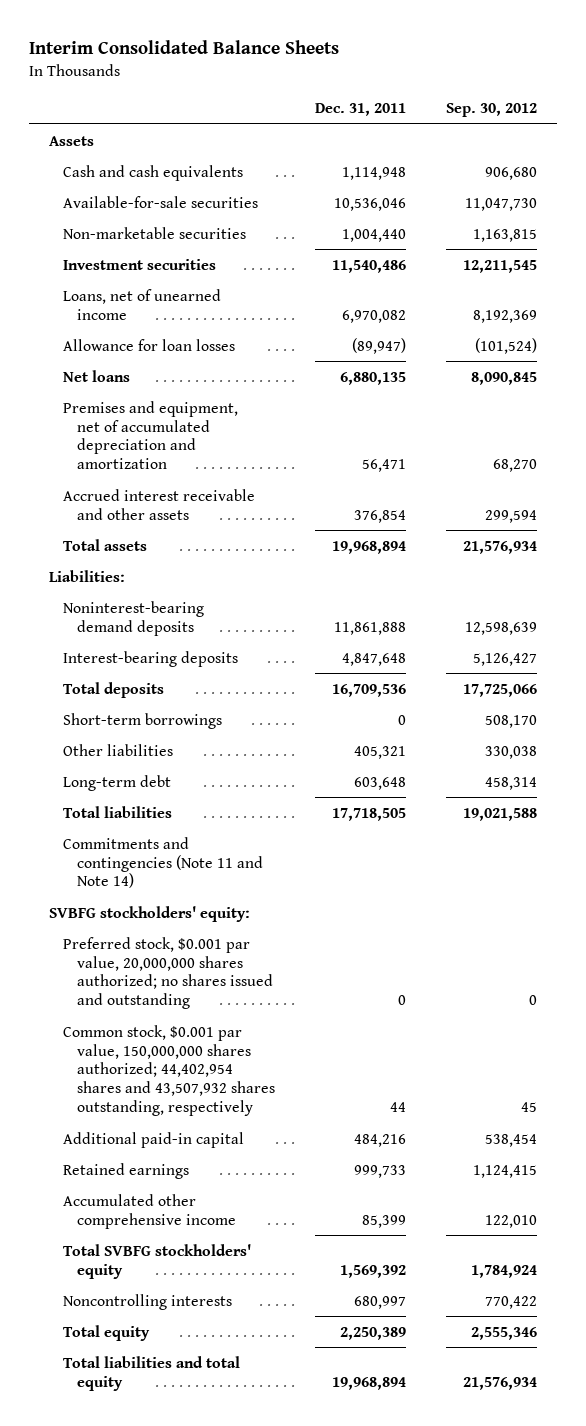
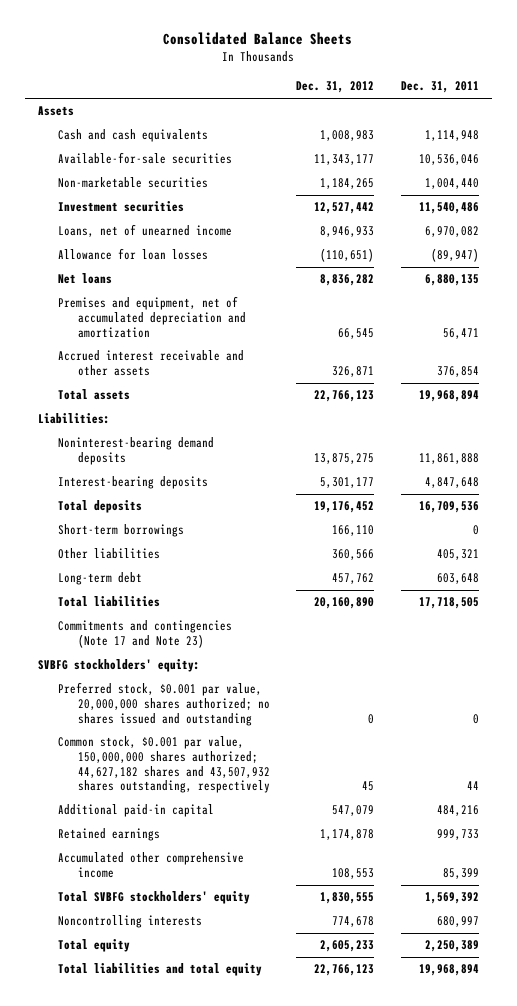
[28,40,339,55] Interim Consolidated Balance Sheets -> [163,32,353,46] Consolidated Balance Sheets
[445,102,537,117] Sep. 30, 2012 -> none
none -> [296,81,375,94] Dec. 31, 2012
[62,836,263,889] Commitments and contingencies (Note 11 and Note 14) -> [57,620,232,649] Commitments and contingencies (Note 17 and Note 23)
[62,1024,275,1117] Common stock, $0.001 par value, 150,000,000 shares authorized; 44,402,954 shares and 43,507,932 shares outstanding, respectively -> [57,736,271,794] Common stock, $0.001 par value, 150,000,000 shares authorized; 44,627,182 shares and 43,507,932 shares outstanding, respectively

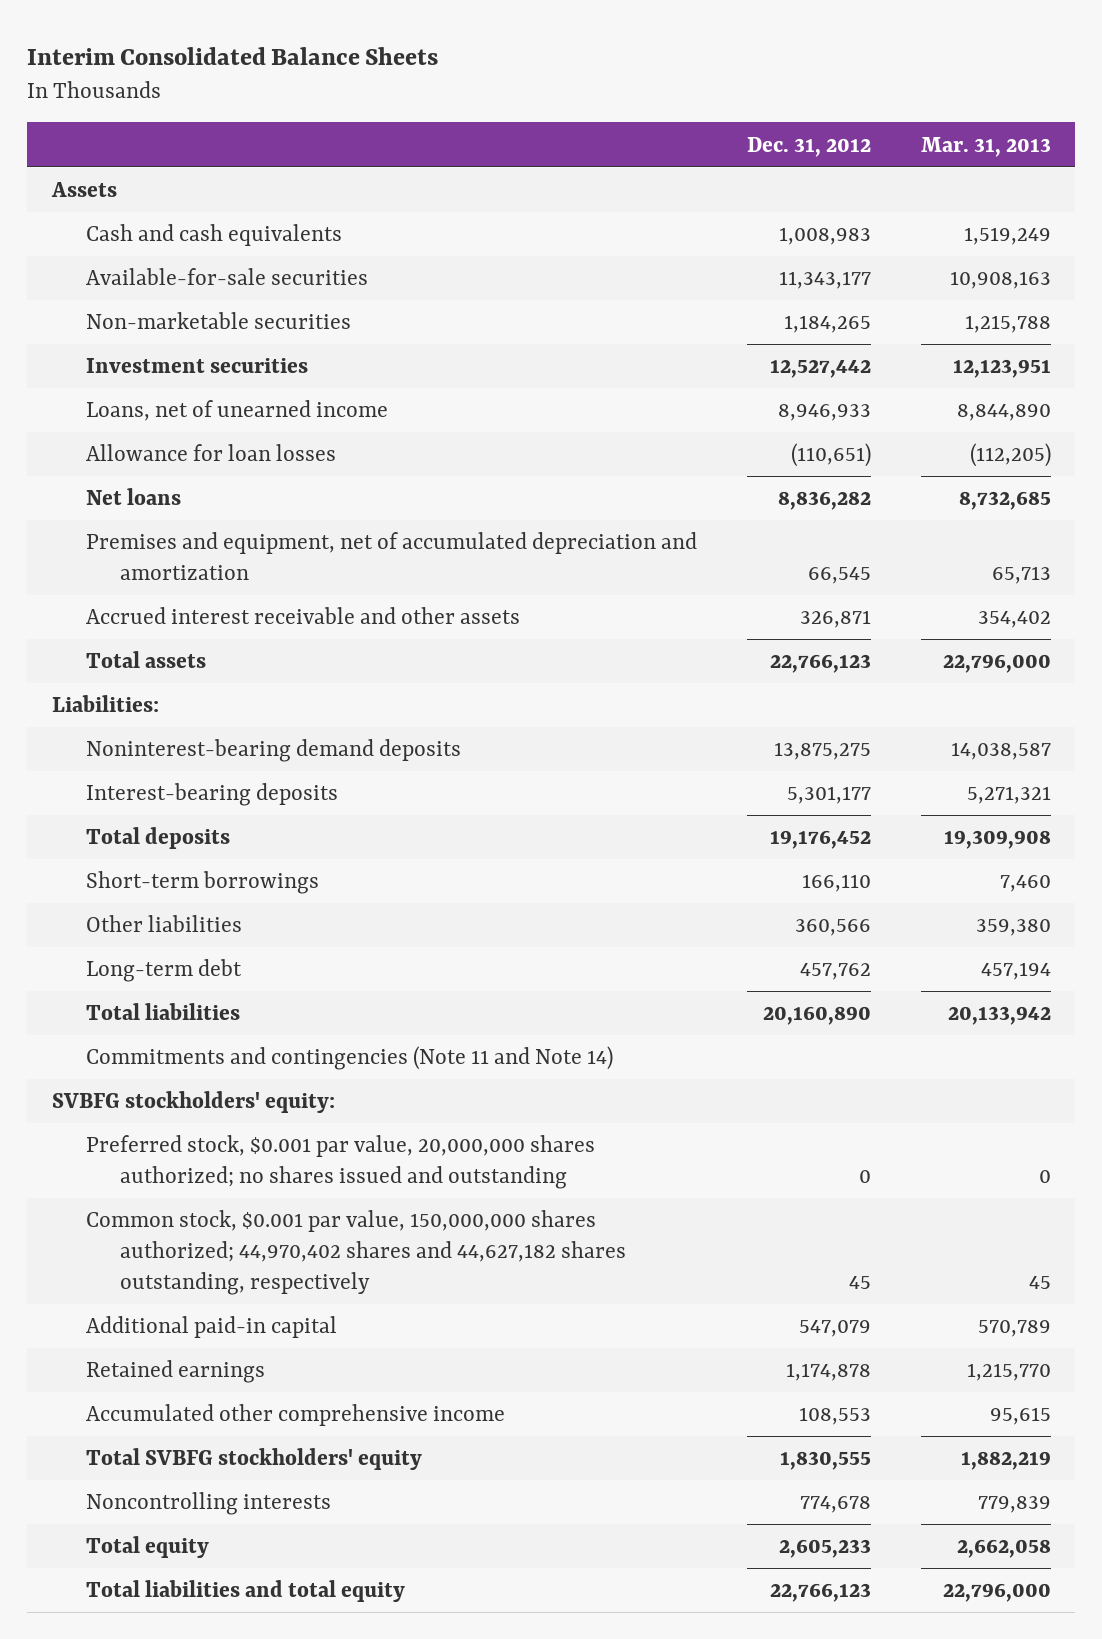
[163,32,353,46] Consolidated Balance Sheets -> [27,46,439,65] Interim Consolidated Balance Sheets
[400,81,479,94] Dec. 31, 2011 -> none
none -> [920,136,1051,157] Mar. 31, 2013
[57,620,232,649] Commitments and contingencies (Note 17 and Note 23) -> [85,1046,613,1071] Commitments and contingencies (Note 11 and Note 14)
[57,736,271,794] Common stock, $0.001 par value, 150,000,000 shares authorized; 44,627,182 shares and 43,507,932 shares outstanding, respectively -> [85,1210,626,1296] Common stock, $0.001 par value, 150,000,000 shares authorized; 44,970,402 shares and 44,627,182 shares outstanding, respectively

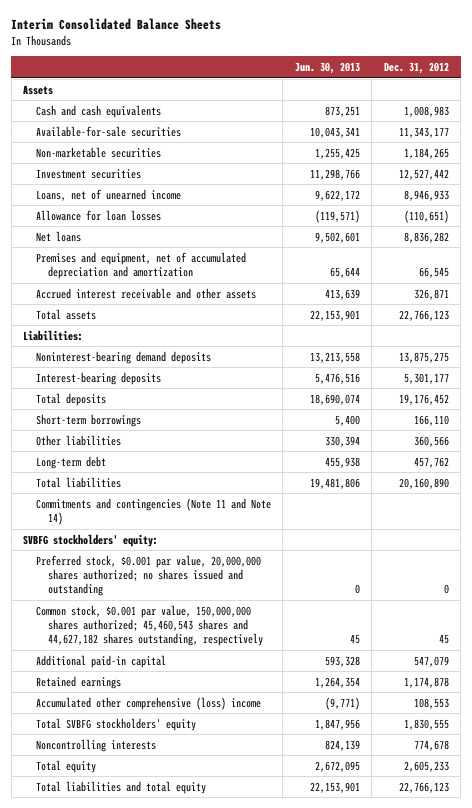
[920,136,1051,157] Mar. 31, 2013 -> none
none -> [294,62,360,75] Jun. 30, 2013
[85,1210,626,1296] Common stock, $0.001 par value, 150,000,000 shares authorized; 44,970,402 shares and 44,627,182 shares outstanding, respectively -> [35,604,264,647] Common stock, $0.001 par value, 150,000,000 shares authorized; 45,460,543 shares and 44,627,182 shares outstanding, respectively
[85,1404,505,1427] Accumulated other comprehensive income -> [35,696,261,710] Accumulated other comprehensive (loss) income

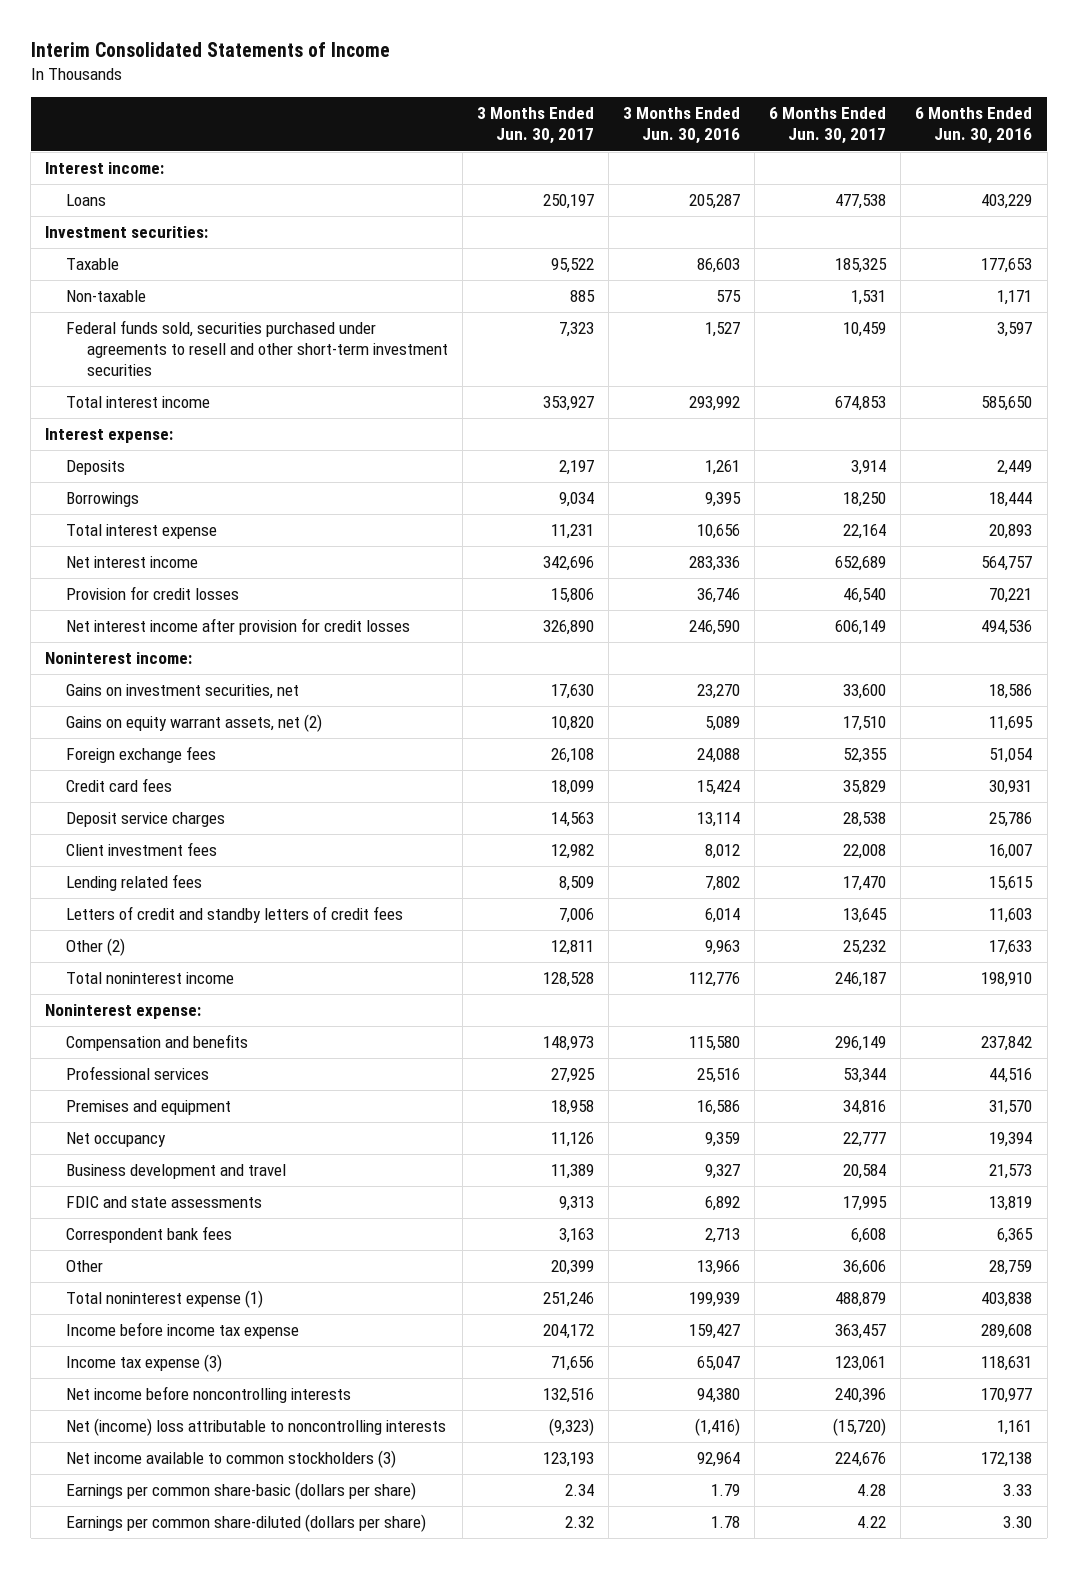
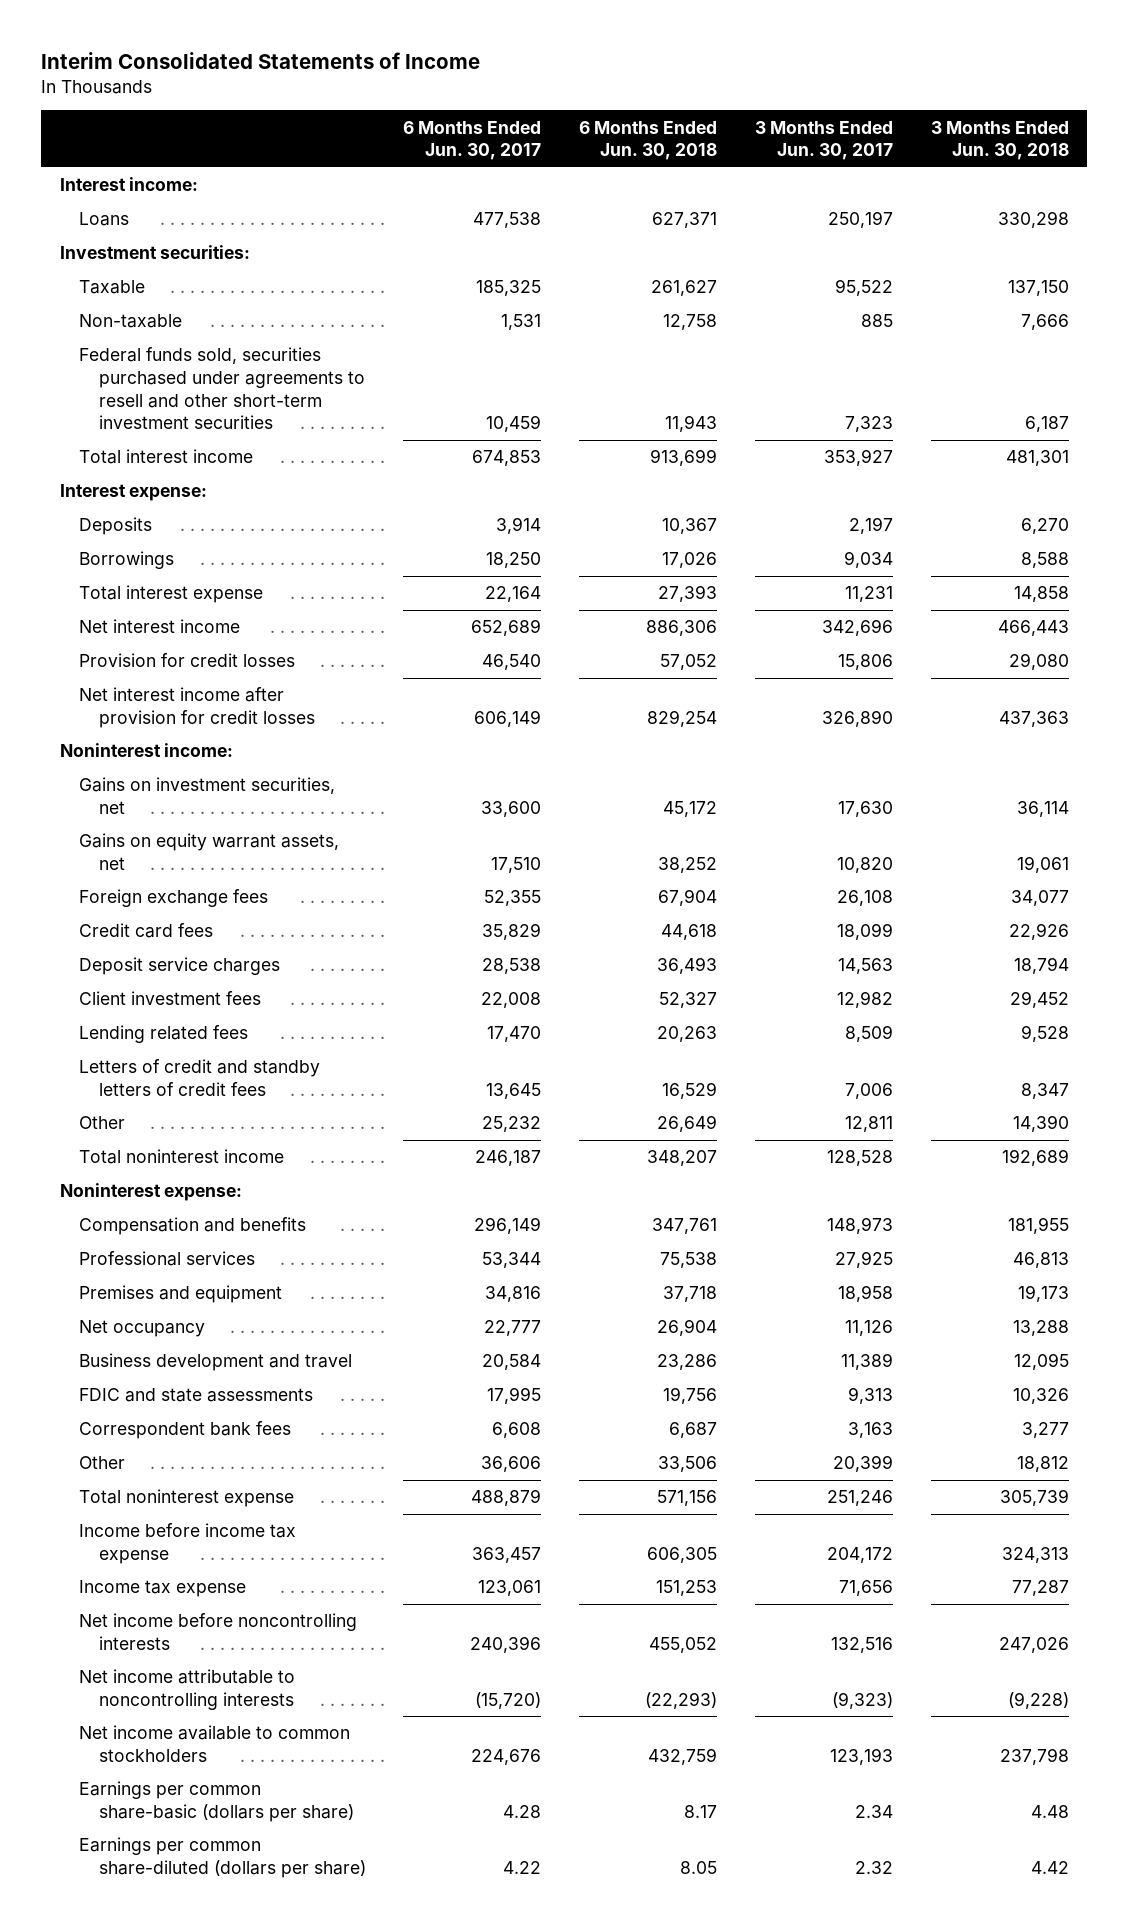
[623,107,741,145] 3 Months Ended Jun. 30, 2016 -> none
[915,107,1033,145] 6 Months Ended Jun. 30, 2016 -> none
none -> [579,120,718,161] 6 Months Ended Jun. 30, 2018
none -> [930,120,1069,161] 3 Months Ended Jun. 30, 2018
[66,714,323,733] Gains on equity warrant assets, net (2) -> [79,833,340,870] Gains on equity warrant assets, net
[66,938,126,957] Other (2) -> [79,1116,126,1130] Other
[66,1290,264,1309] Total noninterest expense (1) -> [79,1489,295,1508] Total noninterest expense
[66,1354,223,1373] Income tax expense (3) -> [79,1580,247,1598] Income tax expense
[66,1418,447,1437] Net (income) loss attributable to noncontrolling interests -> [79,1669,296,1710] Net income attributable to noncontrolling interests
[66,1450,397,1469] Net income available to common stockholders (3) -> [79,1725,351,1762] Net income available to common stockholders

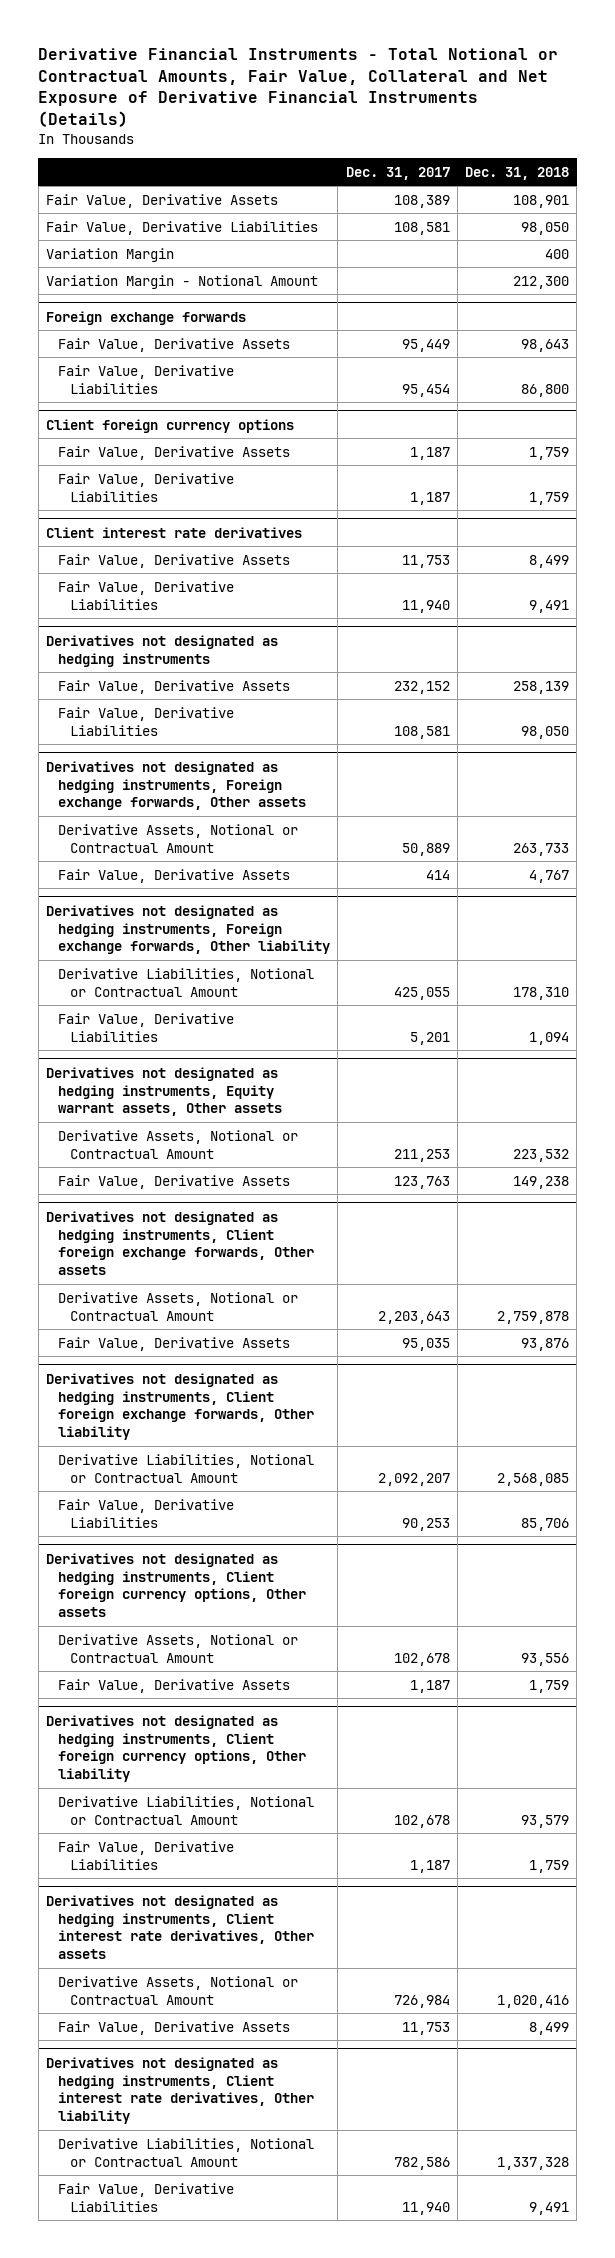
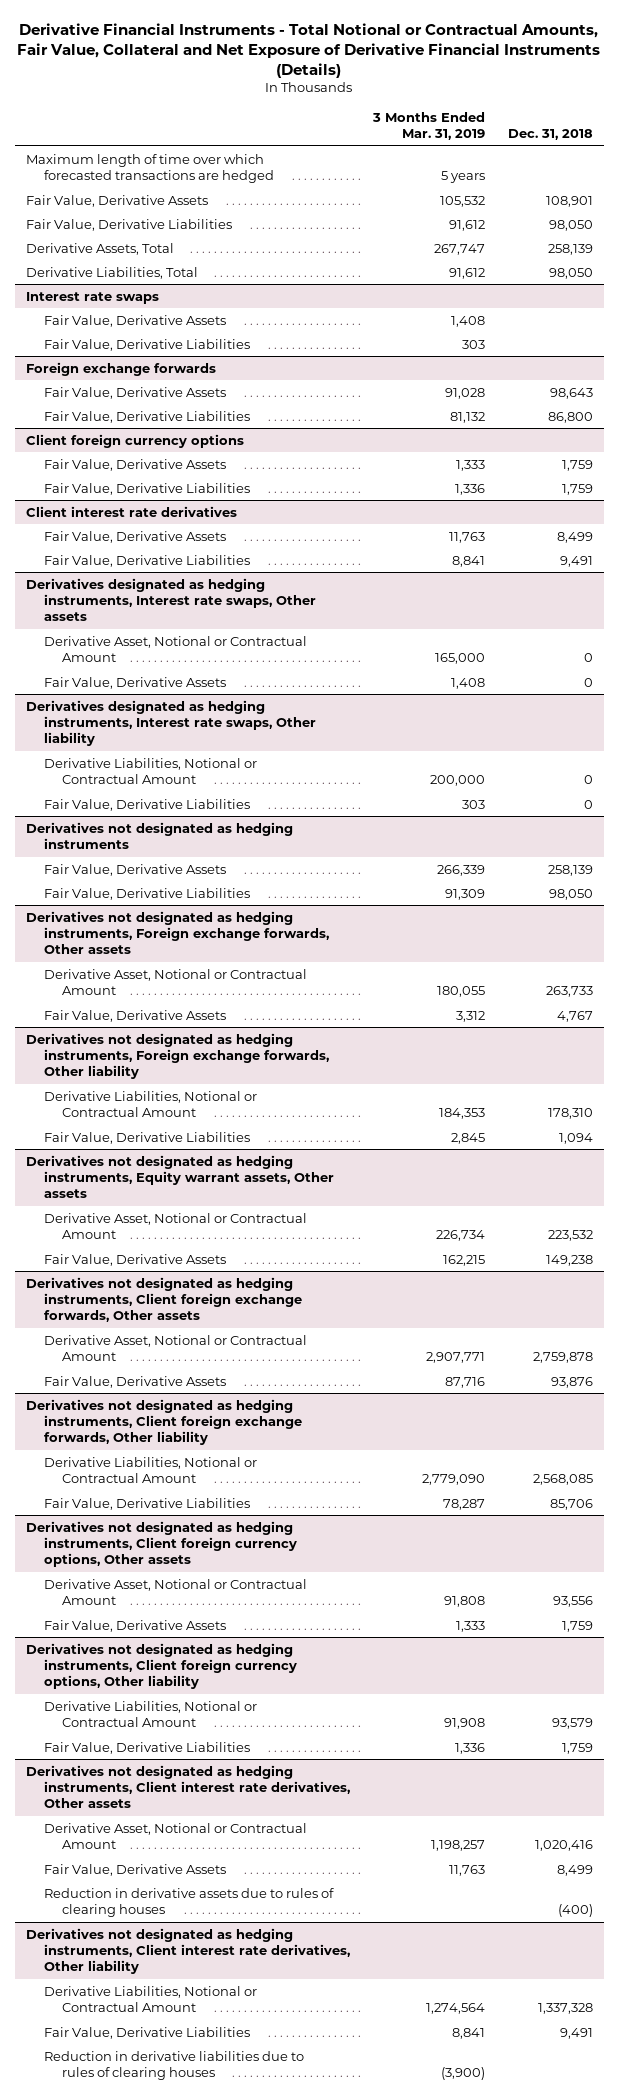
[345,166,450,180] Dec. 31, 2017 -> none
none -> [371,111,485,141] 3 Months Ended Mar. 31, 2019
none -> [25,153,274,183] Maximum length of time over which forecasted transactions are hedged
[45,247,174,262] Variation Margin -> none
[45,274,318,289] Variation Margin - Notional Amount -> none
none -> [25,242,174,255] Derivative Assets, Total
none -> [25,266,198,279] Derivative Liabilities, Total
none -> [25,291,159,304] Interest rate swaps
none -> [43,314,226,327] Fair Value, Derivative Assets
none -> [43,338,250,351] Fair Value, Derivative Liabilities
none -> [25,577,316,622] Derivatives designated as hedging instruments, Interest rate swaps, Other assets
none -> [43,635,307,662] Derivative Asset, Notional or Contractual Amount
none -> [43,676,226,689] Fair Value, Derivative Assets
none -> [25,699,316,747] Derivatives designated as hedging instruments, Interest rate swaps, Other liability
none -> [43,757,257,784] Derivative Liabilities, Notional or Contractual Amount
none -> [43,798,250,811] Fair Value, Derivative Liabilities
[58,823,299,853] Derivative Assets, Notional or Contractual Amount -> [43,968,307,995] Derivative Asset, Notional or Contractual Amount
[58,1129,299,1159] Derivative Assets, Notional or Contractual Amount -> [43,1212,307,1239] Derivative Asset, Notional or Contractual Amount
[58,1291,299,1321] Derivative Assets, Notional or Contractual Amount -> [43,1334,307,1361] Derivative Asset, Notional or Contractual Amount
[58,1633,299,1663] Derivative Assets, Notional or Contractual Amount -> [43,1578,307,1605] Derivative Asset, Notional or Contractual Amount
[58,1975,299,2005] Derivative Assets, Notional or Contractual Amount -> [43,1822,307,1849] Derivative Asset, Notional or Contractual Amount
none -> [43,1887,334,1917] Reduction in derivative assets due to rules of clearing houses
none -> [43,2050,304,2080] Reduction in derivative liabilities due to rules of clearing houses

